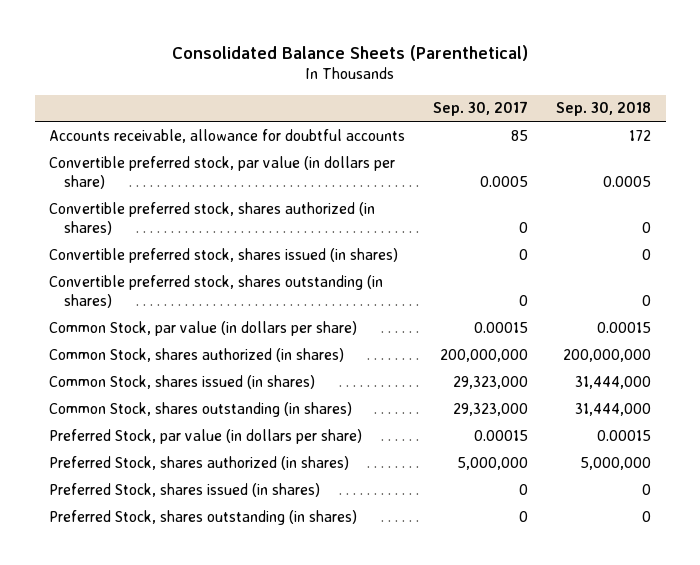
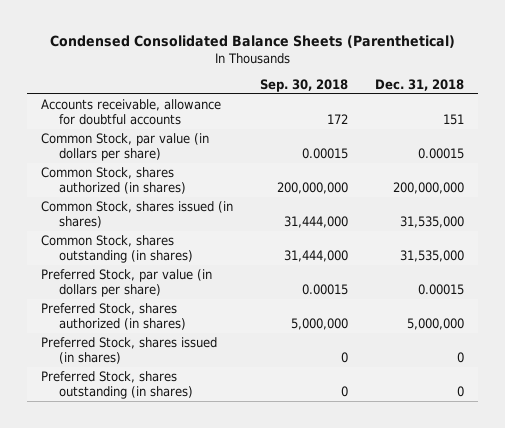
[172,44,529,61] Consolidated Balance Sheets (Parenthetical) -> [49,34,455,48] Condensed Consolidated Balance Sheets (Parenthetical)
[433,101,529,117] Sep. 30, 2017 -> none
none -> [375,78,465,91] Dec. 31, 2018
[48,155,395,189] Convertible preferred stock, par value (in dollars per share) -> none
[48,201,375,235] Convertible preferred stock, shares authorized (in shares) -> none
[48,247,398,263] Convertible preferred stock, shares issued (in shares) -> none
[48,274,383,308] Convertible preferred stock, shares outstanding (in shares) -> none

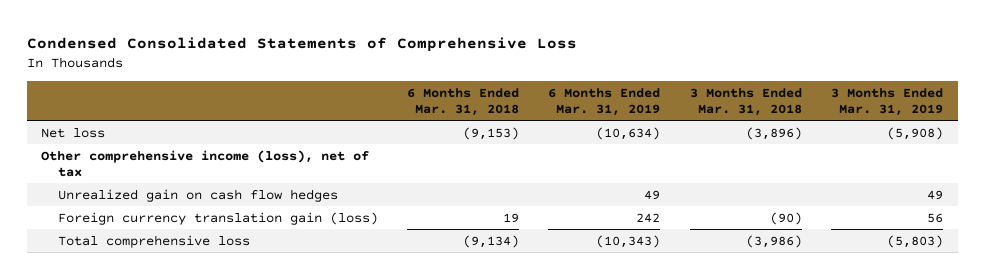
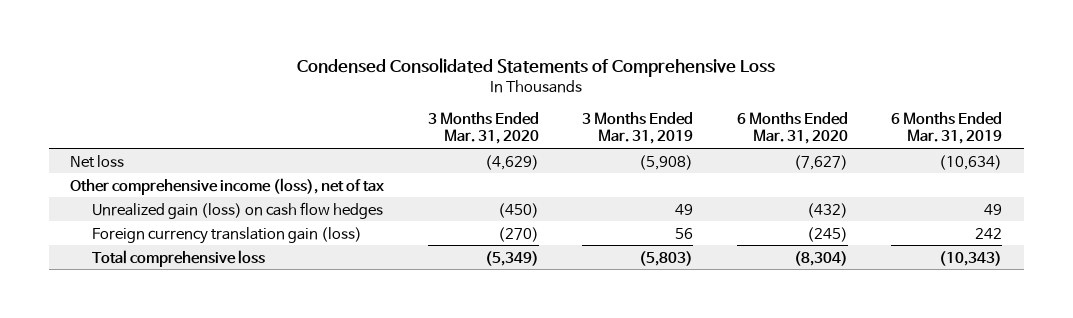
[407,87,520,116] 6 Months Ended Mar. 31, 2018 -> none
[689,87,802,116] 3 Months Ended Mar. 31, 2018 -> none
none -> [427,111,539,145] 3 Months Ended Mar. 31, 2020
none -> [736,111,848,145] 6 Months Ended Mar. 31, 2020
[58,188,339,202] Unrealized gain on cash flow hedges -> [91,201,383,219] Unrealized gain (loss) on cash flow hedges

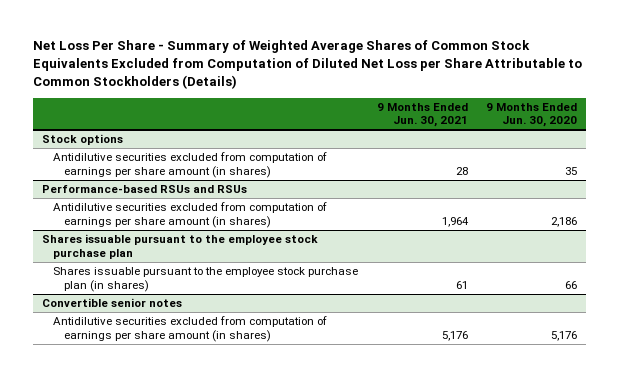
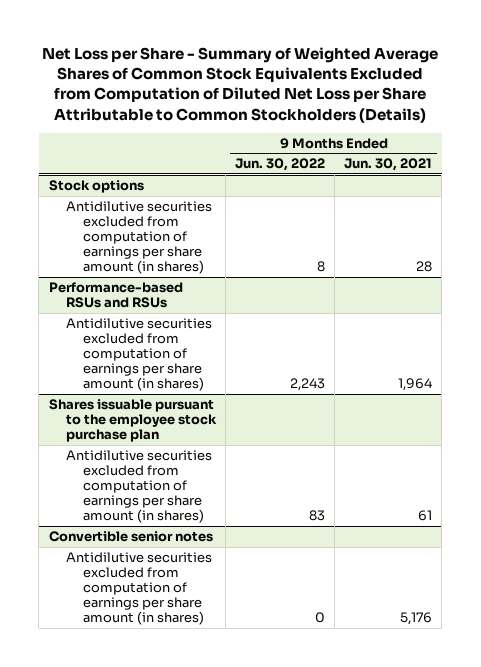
[32,40,582,90] Net Loss Per Share - Summary of Weighted Average Shares of Common Stock Equivalents Excluded from Computation of Diluted Net Loss per Share Attributable to Common Stockholders (Details) -> [42,47,439,123] Net Loss per Share - Summary of Weighted Average Shares of Common Stock Equivalents Excluded from Computation of Diluted Net Loss per Share Attributable to Common Stockholders (Details)
[486,102,578,128] 9 Months Ended Jun. 30, 2020 -> none
none -> [235,158,326,172] Jun. 30, 2022
[53,267,359,292] Shares issuable pursuant to the employee stock purchase plan (in shares) -> none
none -> [65,449,212,524] Antidilutive securities excluded from computation of earnings per share amount (in shares)

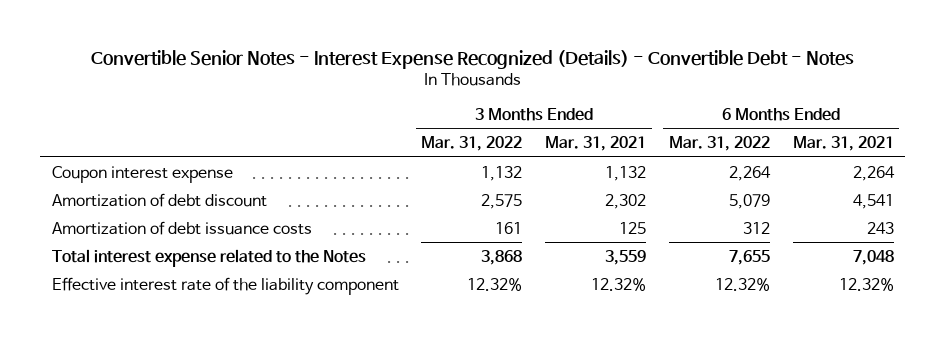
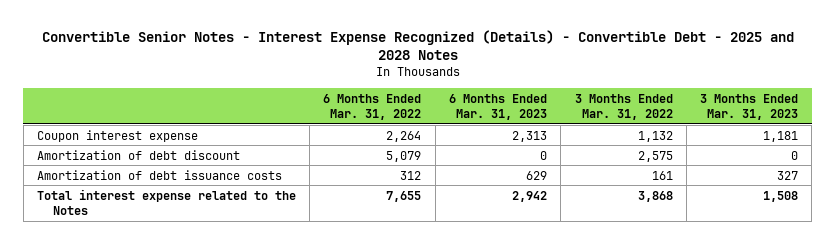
[90,50,854,70] Convertible Senior Notes - Interest Expense Recognized (Details) - Convertible Debt - Notes -> [41,29,794,61] Convertible Senior Notes - Interest Expense Recognized (Details) - Convertible Debt - 2025 and 2028 Notes
[545,136,647,152] Mar. 31, 2021 -> none
[792,136,894,152] Mar. 31, 2021 -> none
none -> [449,93,548,120] 6 Months Ended Mar. 31, 2023
none -> [700,93,799,120] 3 Months Ended Mar. 31, 2023
[51,276,399,295] Effective interest rate of the liability component -> none

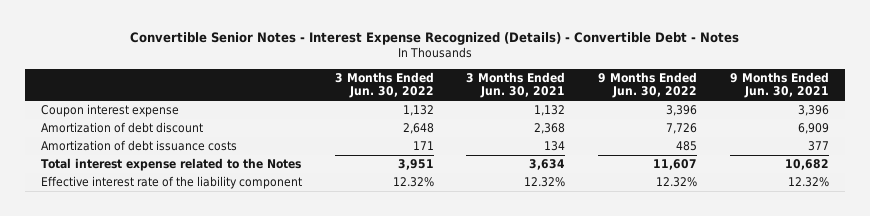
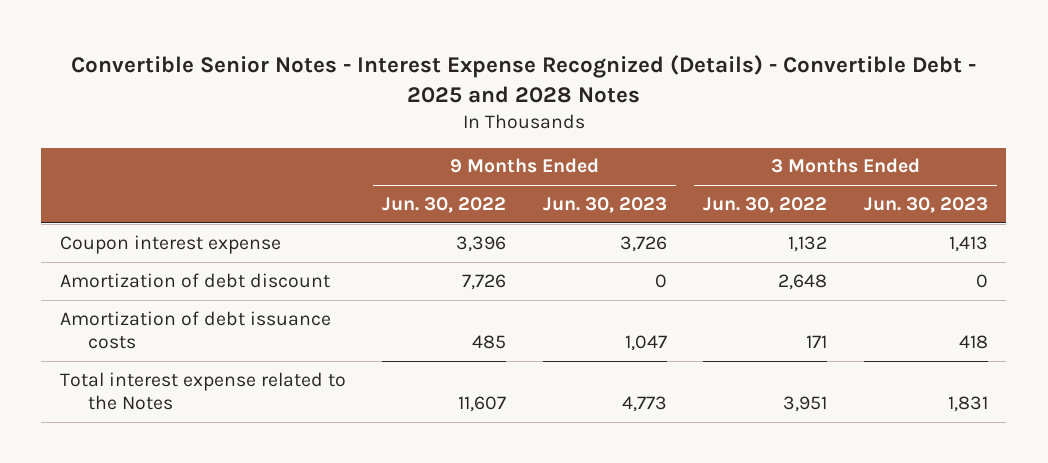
[129,32,739,46] Convertible Senior Notes - Interest Expense Recognized (Details) - Convertible Debt - Notes -> [70,54,976,103] Convertible Senior Notes - Interest Expense Recognized (Details) - Convertible Debt - 2025 and 2028 Notes
[466,71,566,99] 3 Months Ended Jun. 30, 2021 -> none
[729,71,829,99] 9 Months Ended Jun. 30, 2021 -> none
none -> [542,197,667,214] Jun. 30, 2023
none -> [863,197,988,214] Jun. 30, 2023
[40,176,302,190] Effective interest rate of the liability component -> none

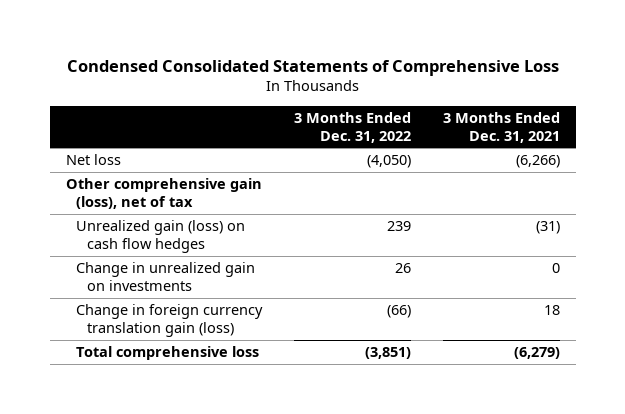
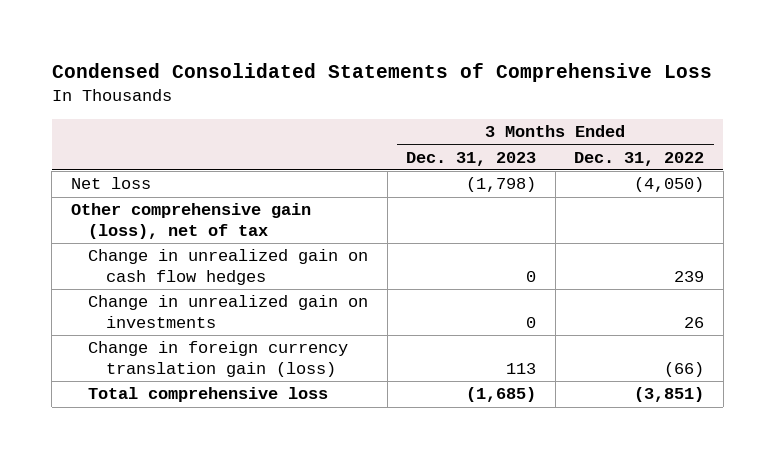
[442,111,560,143] 3 Months Ended Dec. 31, 2021 -> none
none -> [406,151,537,166] Dec. 31, 2023
[76,220,246,253] Unrealized gain (loss) on cash flow hedges -> [88,249,369,286] Change in unrealized gain on cash flow hedges

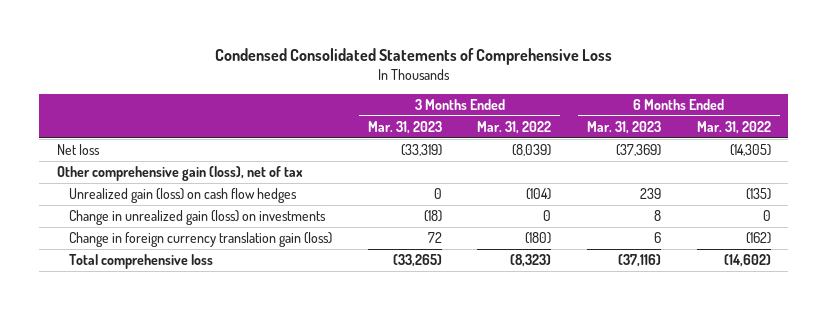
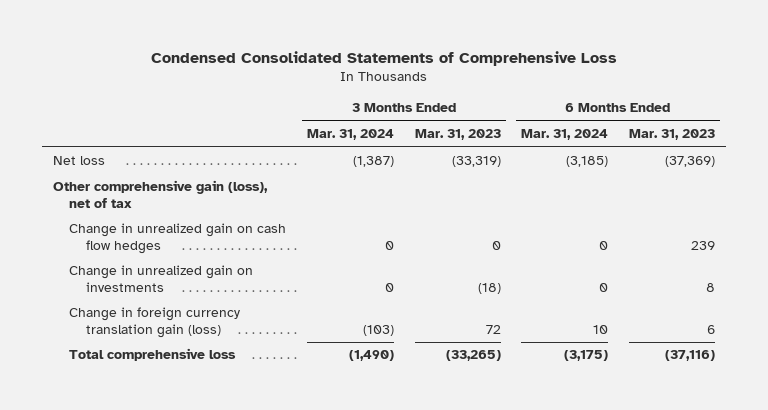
[477,120,552,134] Mar. 31, 2022 -> none
[696,120,771,134] Mar. 31, 2022 -> none
none -> [306,129,394,141] Mar. 31, 2024
none -> [521,129,609,141] Mar. 31, 2024
[69,187,298,203] Unrealized gain (loss) on cash flow hedges -> [69,223,287,254] Change in unrealized gain on cash flow hedges
[69,209,327,225] Change in unrealized gain (loss) on investments -> [69,265,254,292] Change in unrealized gain on investments

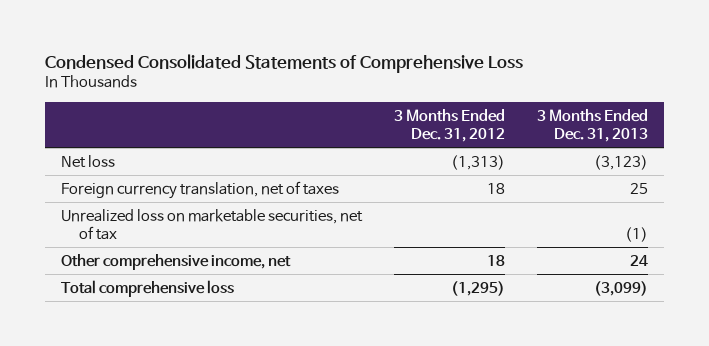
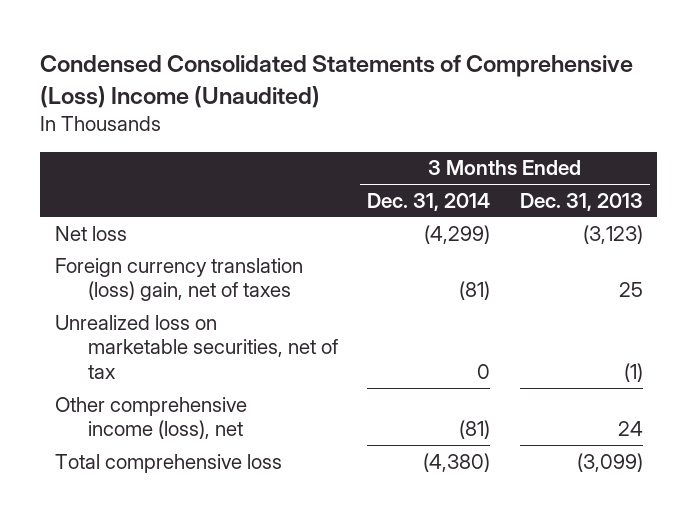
[44,53,523,73] Condensed Consolidated Statements of Comprehensive Loss -> [40,55,634,108] Condensed Consolidated Statements of Comprehensive (Loss) Income (Unaudited)
[394,108,506,143] 3 Months Ended Dec. 31, 2012 -> none
none -> [367,192,491,211] Dec. 31, 2014
[60,180,339,199] Foreign currency translation, net of taxes -> [55,257,304,302] Foreign currency translation (loss) gain, net of taxes
[60,253,291,270] Other comprehensive income, net -> [55,396,248,440] Other comprehensive income (loss), net

